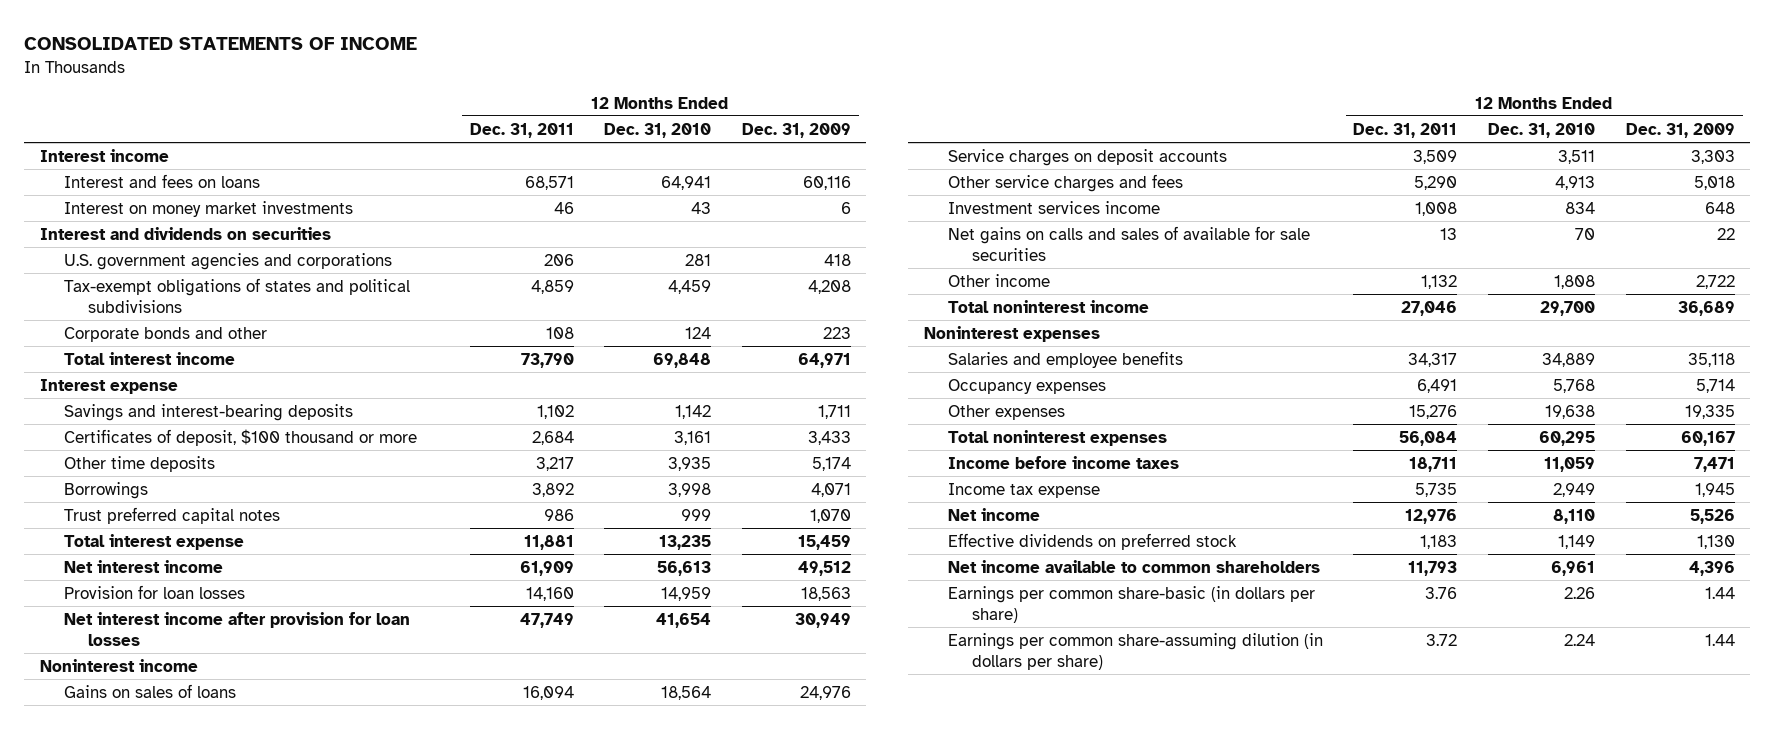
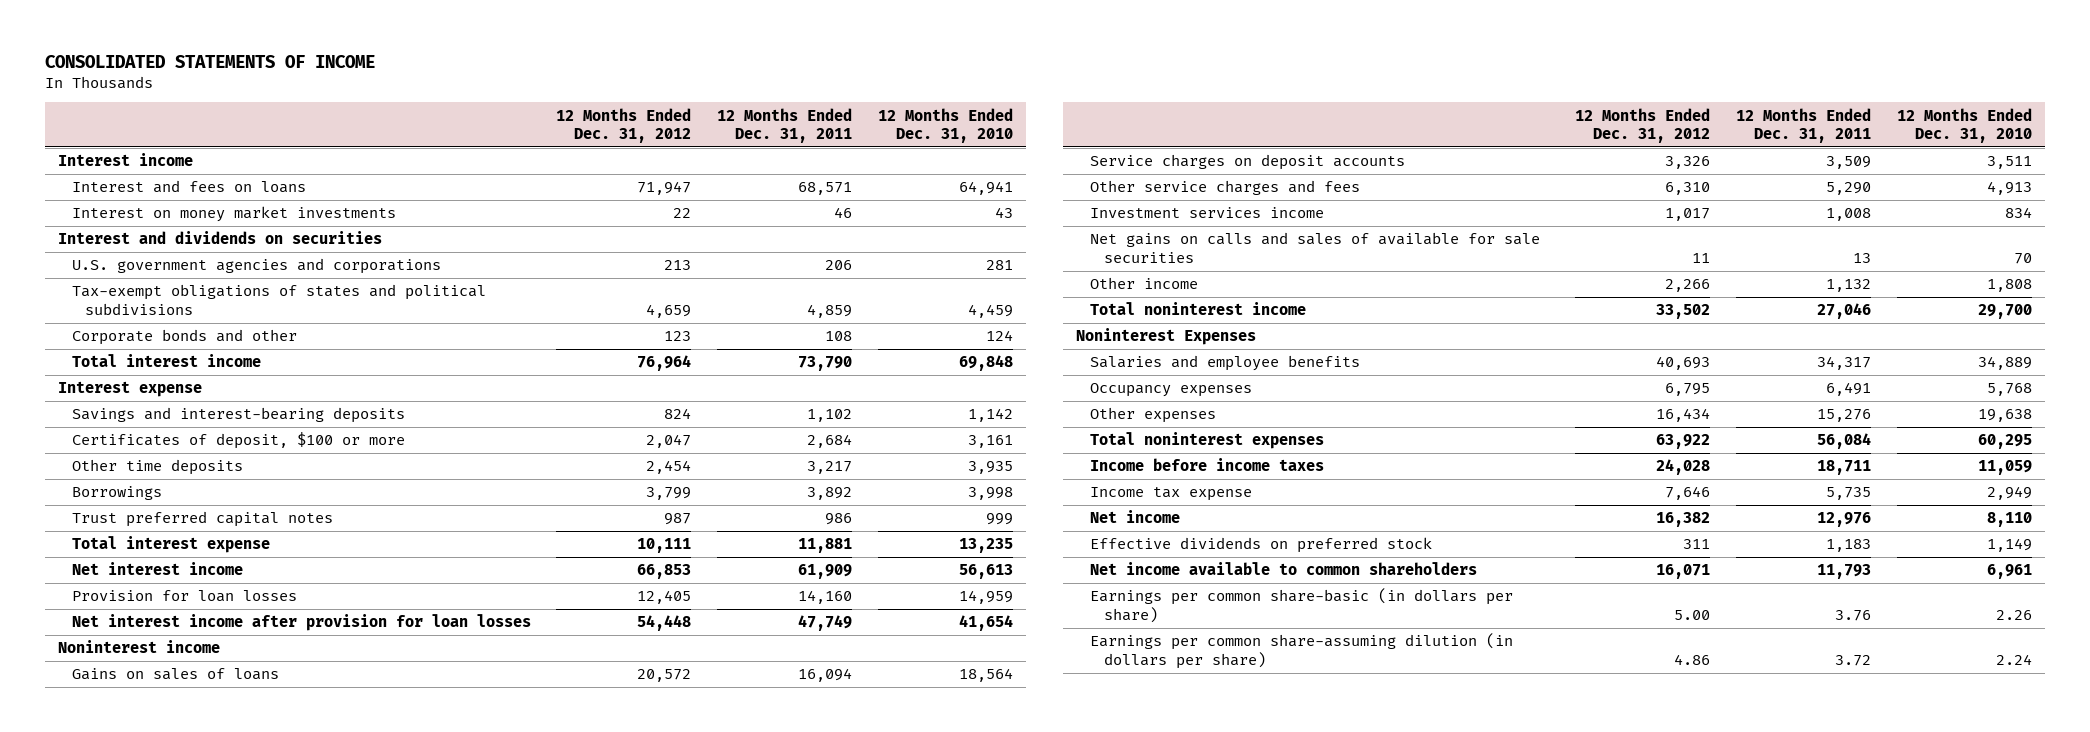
[742,122,852,138] Dec. 31, 2009 -> none
none -> [556,107,692,143] 12 Months Ended Dec. 31, 2012
[63,428,417,446] Certificates of deposit, $100 thousand or more -> [71,432,405,450] Certificates of deposit, $100 or more
[923,325,1100,342] Noninterest expenses -> [1076,328,1257,346] Noninterest Expenses

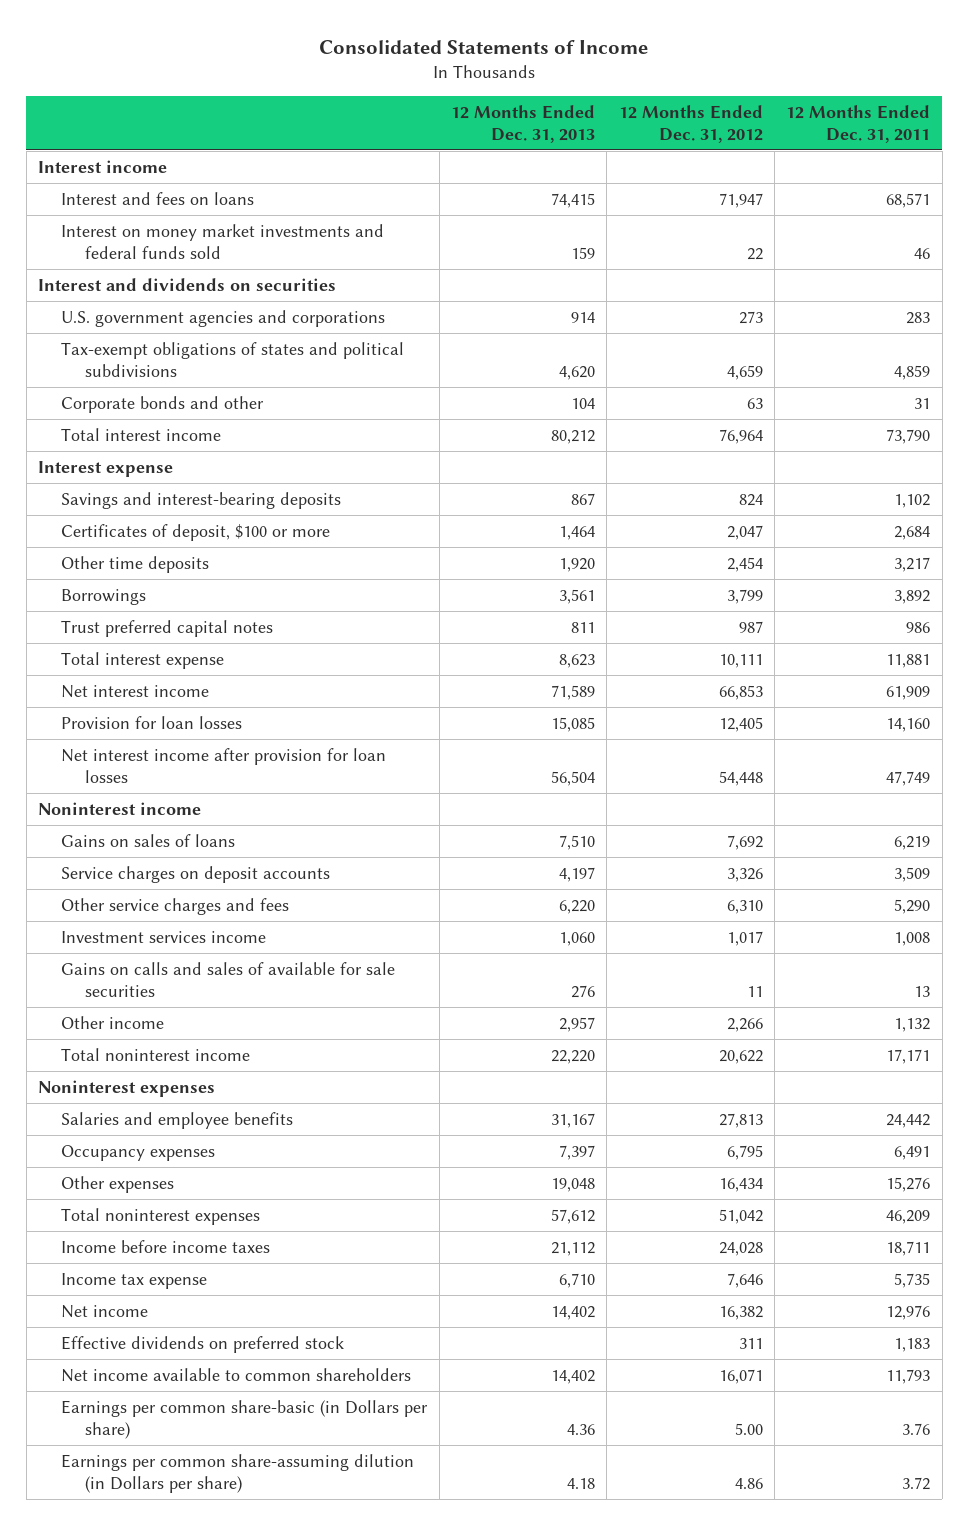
[44,54,375,68] CONSOLIDATED STATEMENTS OF INCOME -> [319,39,649,54] Consolidated Statements of Income
[878,107,1014,143] 12 Months Ended Dec. 31, 2010 -> none
none -> [451,104,596,143] 12 Months Ended Dec. 31, 2013
[71,206,396,223] Interest on money market investments -> [61,223,385,259] Interest on money market investments and federal funds sold
[664,260,692,271] 213 -> [738,310,763,324] 273
[825,260,853,271] 206 -> [906,311,931,324] 283
[664,331,692,342] 123 -> [746,397,763,409] 63
[825,331,853,342] 108 -> [914,397,931,409] 31
[637,669,692,683] 20,572 -> [726,834,763,850] 7,692
[798,668,853,683] 16,094 -> [894,835,931,850] 6,219
[1090,232,1541,263] Net gains on calls and sales of available for sale securities -> [61,961,396,997] Gains on calls and sales of available for sale securities
[1656,304,1711,320] 33,502 -> [718,1049,763,1064] 20,622
[1817,303,1872,320] 27,046 -> [886,1048,931,1064] 17,171
[1076,328,1257,346] Noninterest Expenses -> [38,1079,216,1097] Noninterest expenses
[1656,356,1711,371] 40,693 -> [718,1112,763,1128] 27,813
[1817,356,1872,371] 34,317 -> [886,1113,931,1128] 24,442
[1656,434,1711,450] 63,922 -> [718,1208,763,1224] 51,042
[1817,433,1872,450] 56,084 -> [886,1209,931,1224] 46,209
[1090,588,1514,623] Earnings per common share-basic (in dollars per share) -> [61,1399,429,1439] Earnings per common share-basic (in Dollars per share)
[1090,633,1514,669] Earnings per common share-assuming dilution (in dollars per share) -> [61,1453,415,1493] Earnings per common share-assuming dilution (in Dollars per share)

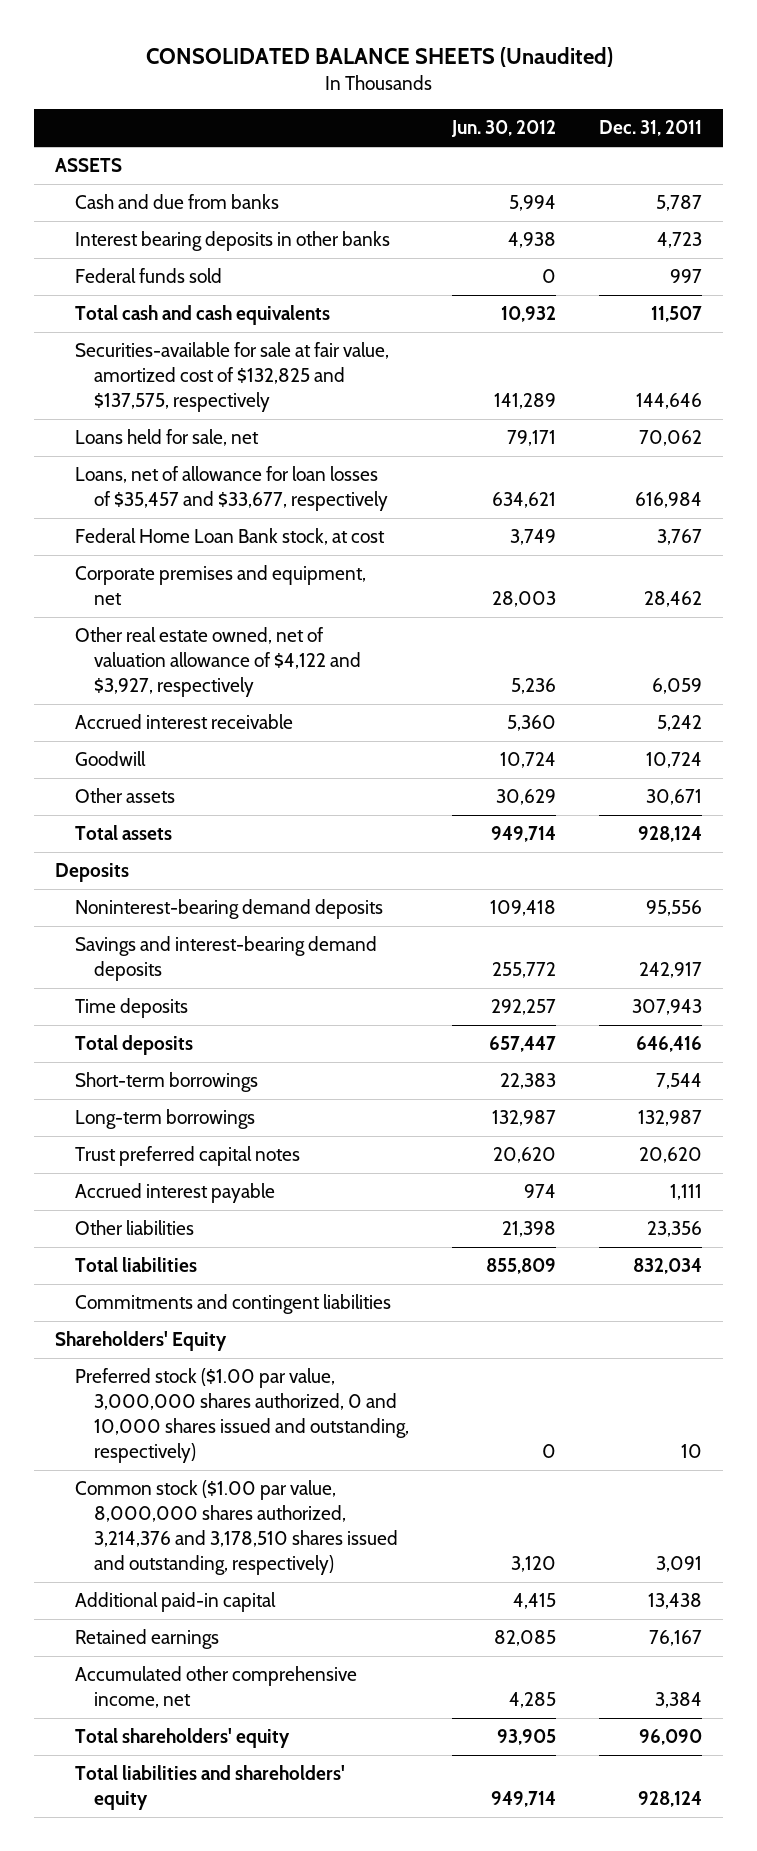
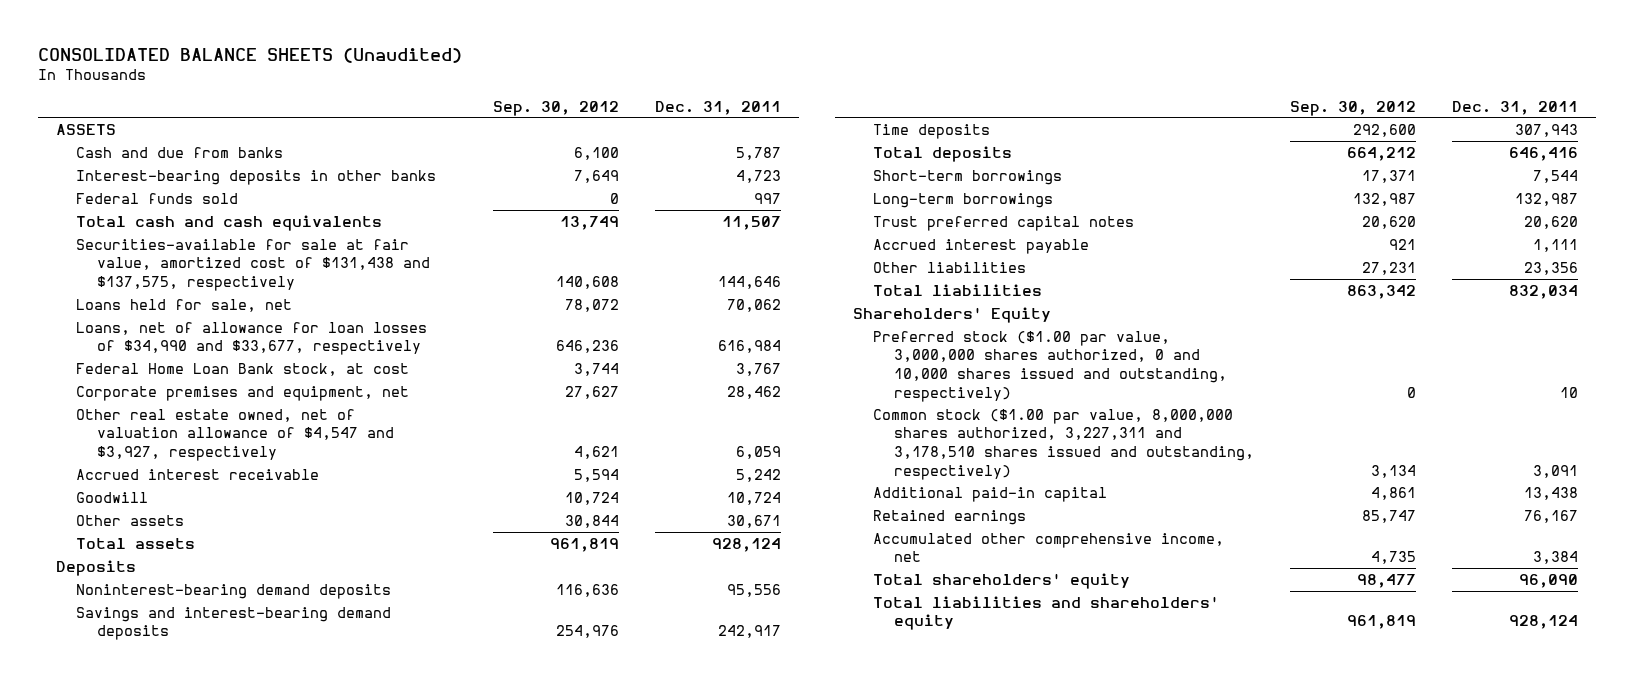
[451,120,557,138] Jun. 30, 2012 -> none
none -> [492,100,619,116] Sep. 30, 2012
[74,231,390,252] Interest bearing deposits in other banks -> [76,169,437,185] Interest-bearing deposits in other banks
[74,342,389,412] Securities-available for sale at fair value, amortized cost of $132,825 and $137,575, respectively -> [76,238,430,292] Securities-available for sale at fair value, amortized cost of $131,438 and $137,575, respectively
[74,466,389,512] Loans, net of allowance for loan losses of $35,457 and $33,677, respectively -> [76,321,428,356] Loans, net of allowance for loan losses of $34,990 and $33,677, respectively
[74,627,362,697] Other real estate owned, net of valuation allowance of $4,122 and $3,927, respectively -> [76,408,394,462] Other real estate owned, net of valuation allowance of $4,547 and $3,927, respectively
[74,1294,391,1315] Commitments and contingent liabilities -> none
[74,1480,399,1575] Common stock ($1.00 par value, 8,000,000 shares authorized, 3,214,376 and 3,178,510 shares issued and outstanding, respectively) -> [873,408,1254,480] Common stock ($1.00 par value, 8,000,000 shares authorized, 3,227,311 and 3,178,510 shares issued and outstanding, respectively)

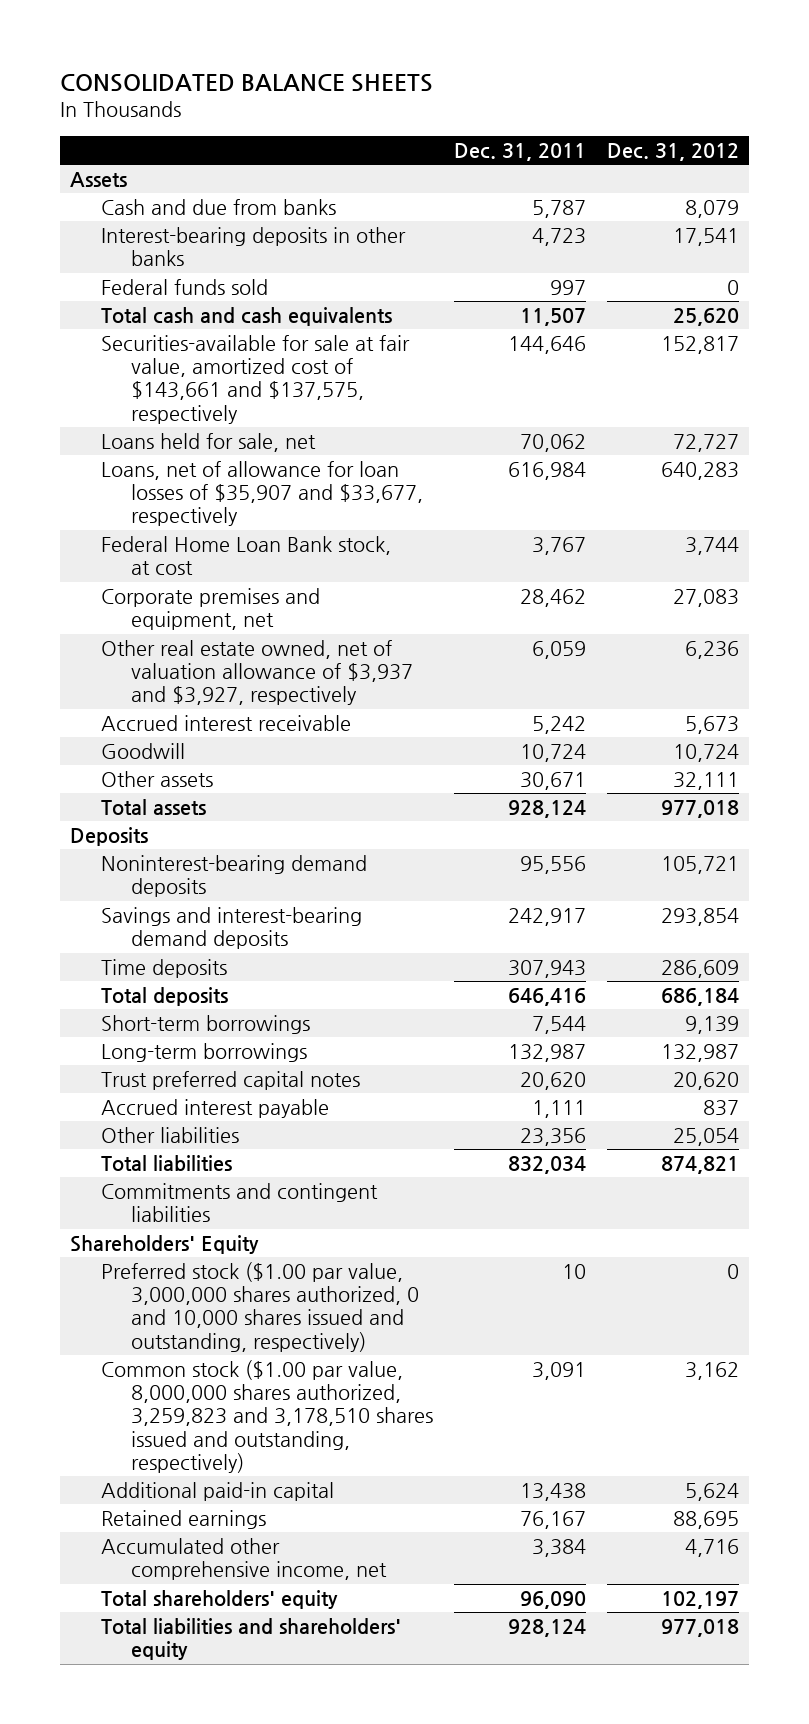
[37,47,462,63] CONSOLIDATED BALANCE SHEETS (Unaudited) -> [59,73,433,92] CONSOLIDATED BALANCE SHEETS
[492,100,619,116] Sep. 30, 2012 -> none
none -> [606,142,739,161] Dec. 31, 2012
[56,123,117,135] ASSETS -> [69,171,127,187] Assets
[76,238,430,292] Securities-available for sale at fair value, amortized cost of $131,438 and $137,575, respectively -> [100,334,410,424] Securities-available for sale at fair value, amortized cost of $143,661 and $137,575, respectively
[76,321,428,356] Loans, net of allowance for loan losses of $34,990 and $33,677, respectively -> [100,460,424,527] Loans, net of allowance for loan losses of $35,907 and $33,677, respectively
[76,408,394,462] Other real estate owned, net of valuation allowance of $4,547 and $3,927, respectively -> [100,639,414,706] Other real estate owned, net of valuation allowance of $3,937 and $3,927, respectively
none -> [100,1182,378,1223] Commitments and contingent liabilities
[873,408,1254,480] Common stock ($1.00 par value, 8,000,000 shares authorized, 3,227,311 and 3,178,510 shares issued and outstanding, respectively) -> [100,1359,434,1473] Common stock ($1.00 par value, 8,000,000 shares authorized, 3,259,823 and 3,178,510 shares issued and outstanding, respectively)

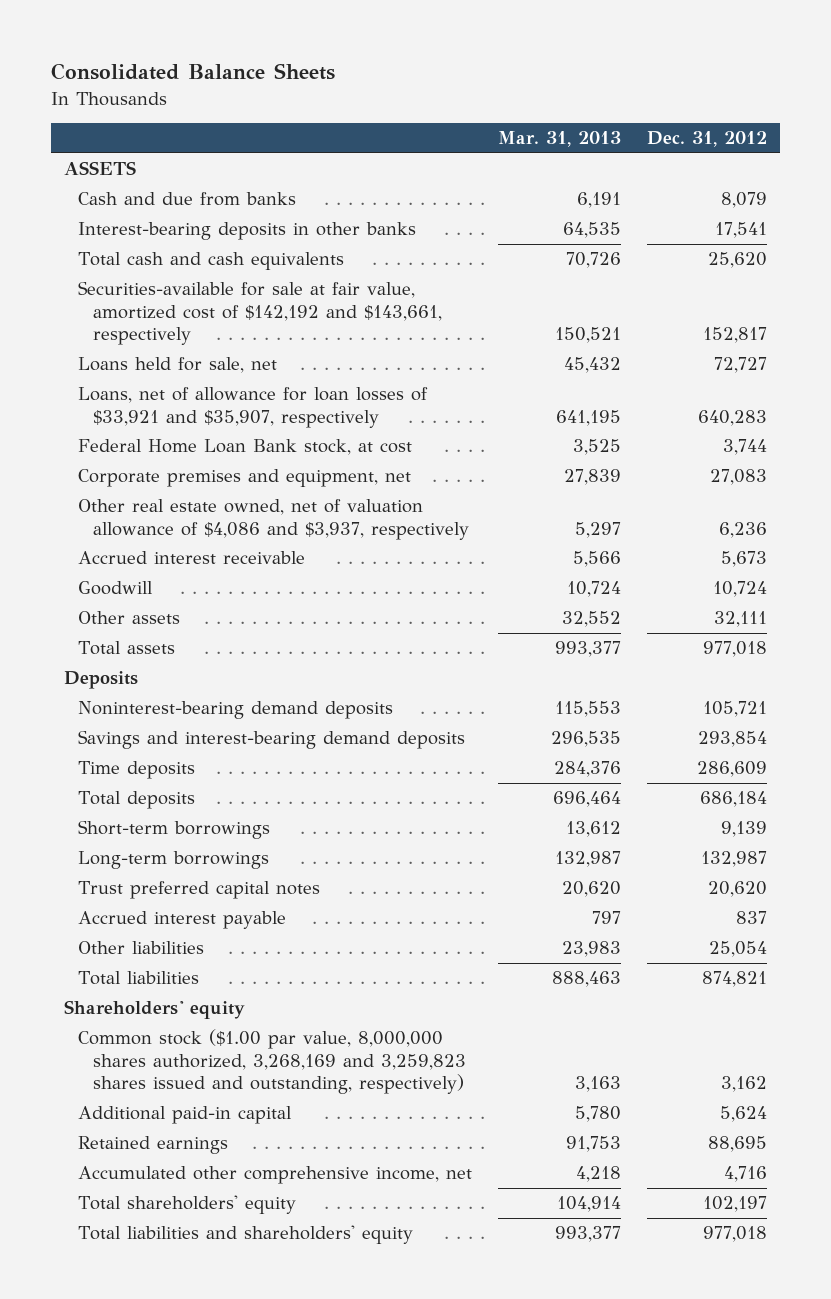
[59,73,433,92] CONSOLIDATED BALANCE SHEETS -> [50,63,335,81] Consolidated Balance Sheets
[453,142,586,161] Dec. 31, 2011 -> none
none -> [498,131,622,148] Mar. 31, 2013
[69,171,127,187] Assets -> [63,161,136,176] ASSETS
[100,278,268,295] Federal funds sold -> none
[100,334,410,424] Securities-available for sale at fair value, amortized cost of $143,661 and $137,575, respectively -> [78,281,443,346] Securities-available for sale at fair value, amortized cost of $142,192 and $143,661, respectively
[100,460,424,527] Loans, net of allowance for loan losses of $35,907 and $33,677, respectively -> [78,387,429,428] Loans, net of allowance for loan losses of $33,921 and $35,907, respectively
[100,639,414,706] Other real estate owned, net of valuation allowance of $3,937 and $3,927, respectively -> [78,499,470,540] Other real estate owned, net of valuation allowance of $4,086 and $3,937, respectively
[100,1182,378,1223] Commitments and contingent liabilities -> none
[100,1261,420,1352] Preferred stock ($1.00 par value, 3,000,000 shares authorized, 0 and 10,000 shares issued and outstanding, respectively) -> none
[69,1234,259,1254] Shareholders' Equity -> [63,1000,245,1020] Shareholders' equity
[100,1359,434,1473] Common stock ($1.00 par value, 8,000,000 shares authorized, 3,259,823 and 3,178,510 shares issued and outstanding, respectively) -> [78,1029,467,1095] Common stock ($1.00 par value, 8,000,000 shares authorized, 3,268,169 and 3,259,823 shares issued and outstanding, respectively)

